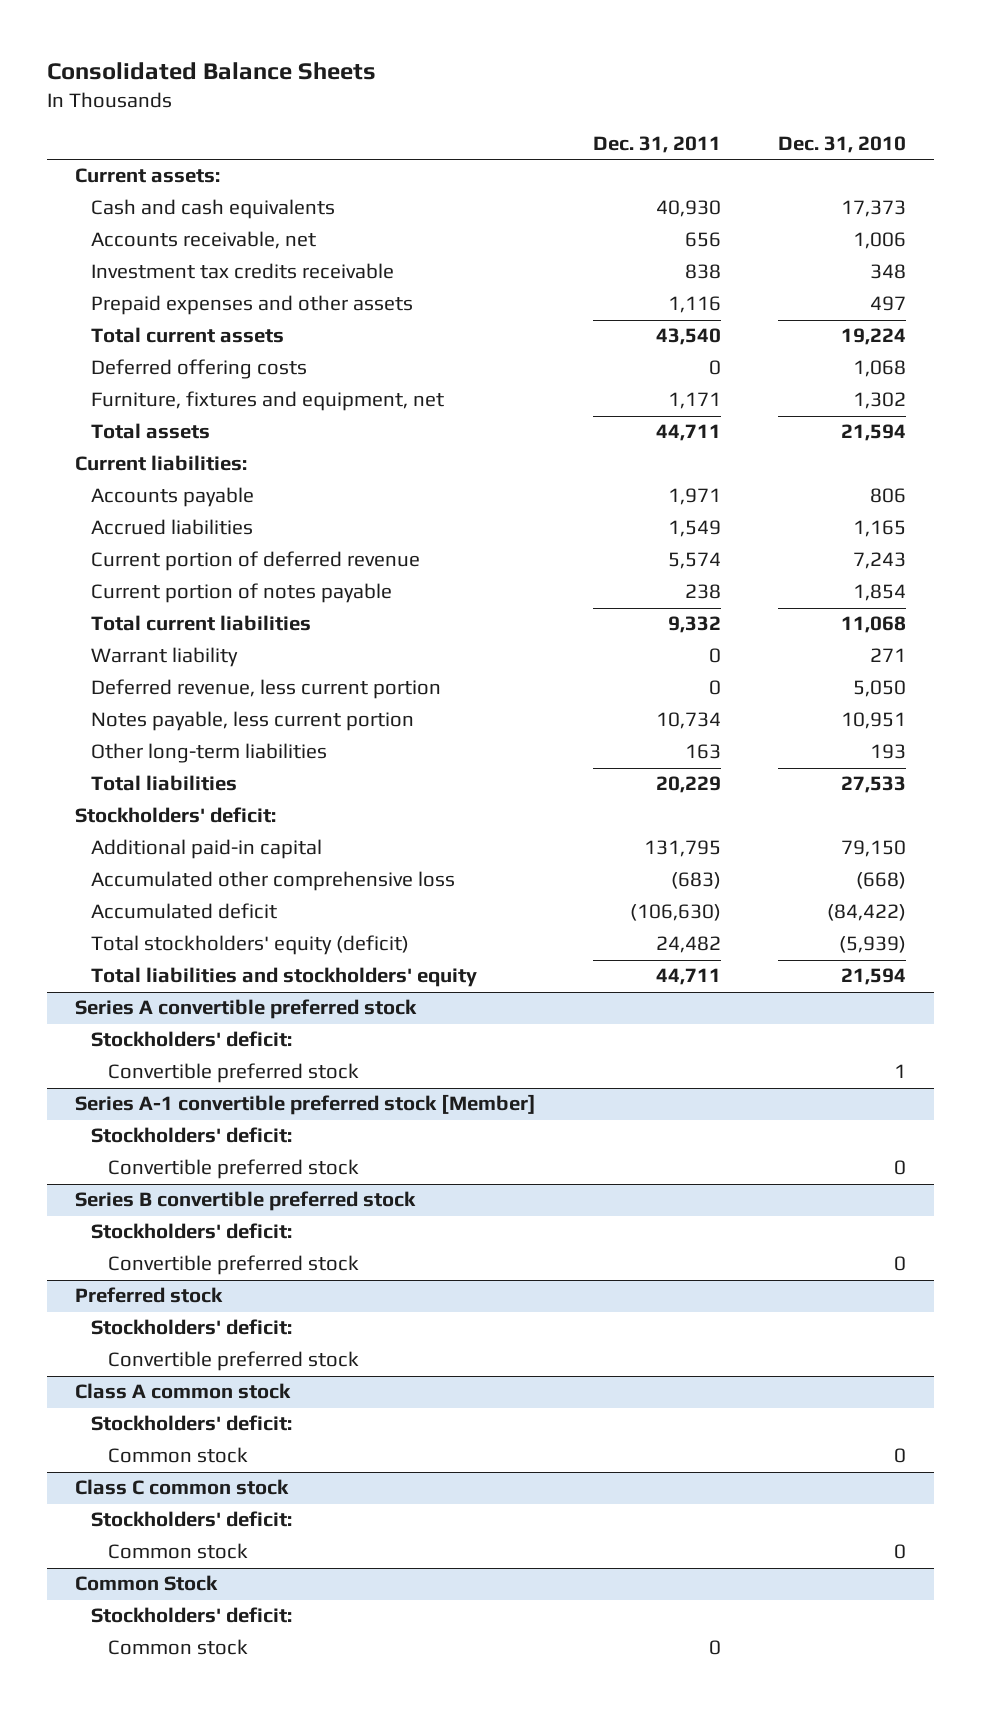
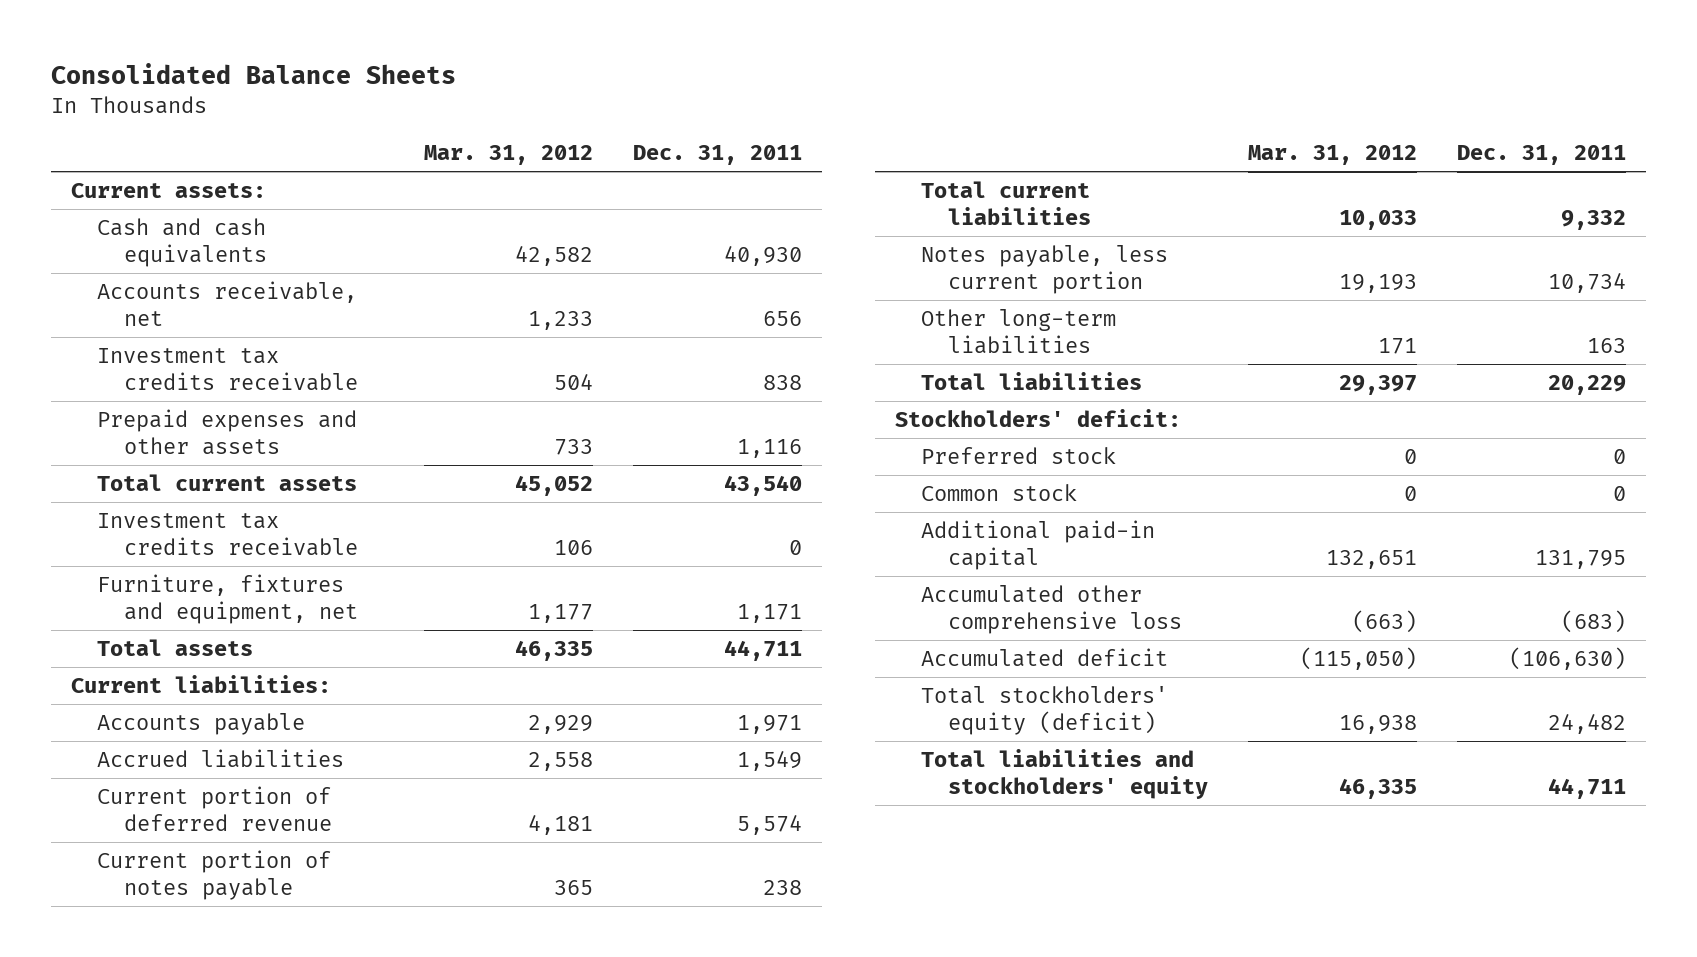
[777,136,906,154] Dec. 31, 2010 -> none
none -> [423,145,593,166] Mar. 31, 2012
[91,359,308,380] Deferred offering costs -> none
none -> [97,512,358,556] Investment tax credits receivable
[91,647,239,668] Warrant liability -> none
[91,679,442,700] Deferred revenue, less current portion -> none
none -> [921,446,1117,464] Preferred stock
none -> [921,483,1078,501] Common stock
[75,999,418,1020] Series A convertible preferred stock -> none
[91,1031,293,1048] Stockholders' deficit: -> none
[107,1063,359,1084] Convertible preferred stock -> none
[75,1094,537,1116] Series A-1 convertible preferred stock [Member] -> none
[91,1127,293,1144] Stockholders' deficit: -> none
[107,1159,359,1180] Convertible preferred stock -> none
[75,1191,417,1212] Series B convertible preferred stock -> none
[91,1223,293,1240] Stockholders' deficit: -> none
[107,1255,359,1276] Convertible preferred stock -> none
[75,1287,224,1304] Preferred stock -> none
[91,1319,293,1336] Stockholders' deficit: -> none
[107,1351,359,1372] Convertible preferred stock -> none
[75,1383,292,1400] Class A common stock -> none
[91,1415,293,1432] Stockholders' deficit: -> none
[107,1447,248,1464] Common stock -> none
[75,1479,290,1496] Class C common stock -> none
[91,1511,293,1528] Stockholders' deficit: -> none
[107,1543,248,1560] Common stock -> none
[75,1575,219,1592] Common Stock -> none
[91,1607,293,1624] Stockholders' deficit: -> none
[107,1639,248,1656] Common stock -> none

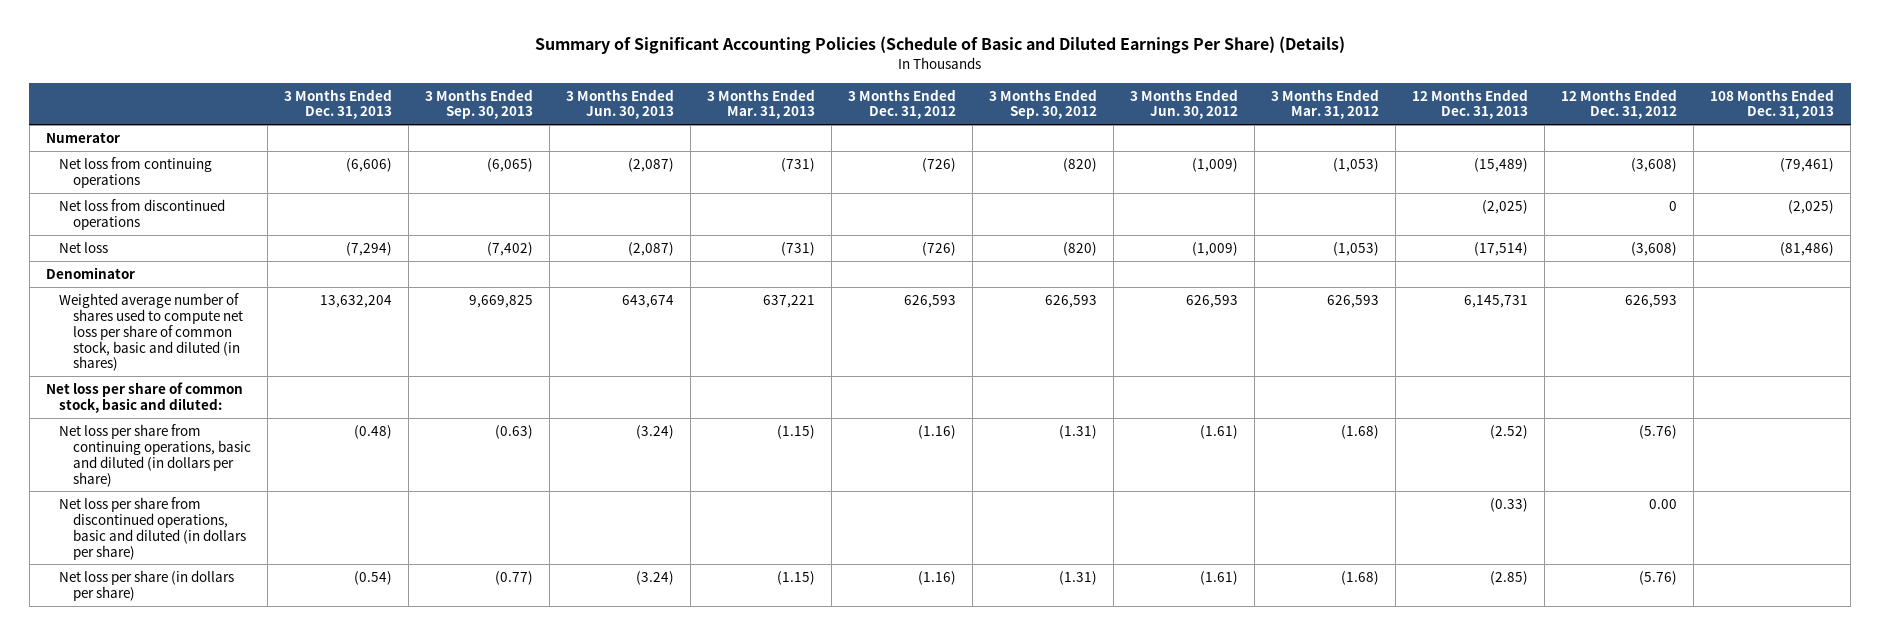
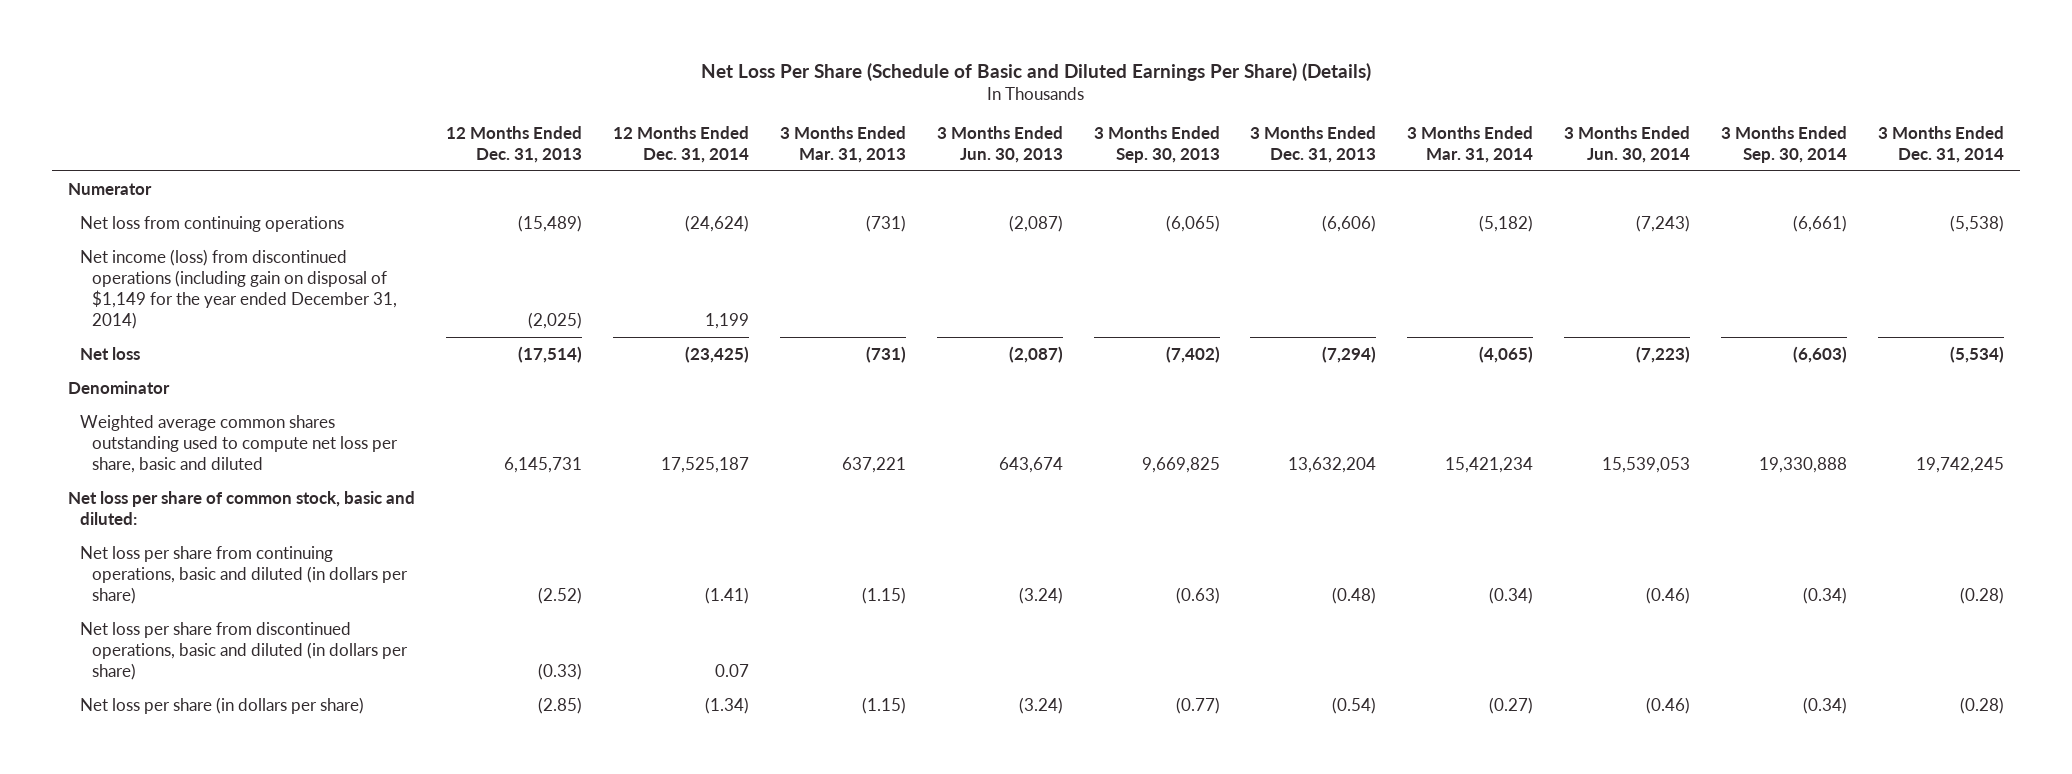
[534,36,1345,55] Summary of Significant Accounting Policies (Schedule of Basic and Diluted Earnings Per Share) (Details) -> [701,62,1372,81] Net Loss Per Share (Schedule of Basic and Diluted Earnings Per Share) (Details)
[847,88,956,120] 3 Months Ended Dec. 31, 2012 -> none
[988,88,1097,120] 3 Months Ended Sep. 30, 2012 -> none
[1129,88,1238,120] 3 Months Ended Jun. 30, 2012 -> none
[1270,88,1379,120] 3 Months Ended Mar. 31, 2012 -> none
[1561,88,1678,120] 12 Months Ended Dec. 31, 2012 -> none
[1710,88,1835,120] 108 Months Ended Dec. 31, 2013 -> none
none -> [612,125,749,163] 12 Months Ended Dec. 31, 2014
none -> [1407,125,1534,163] 3 Months Ended Mar. 31, 2014
none -> [1564,125,1691,163] 3 Months Ended Jun. 30, 2014
none -> [1721,125,1848,163] 3 Months Ended Sep. 30, 2014
none -> [1878,125,2005,163] 3 Months Ended Dec. 31, 2014
[59,198,226,230] Net loss from discontinued operations -> [79,248,398,329] Net income (loss) from discontinued operations (including gain on disposal of $1,149 for the year ended December 31, 2014)
[59,292,243,372] Weighted average number of shares used to compute net loss per share of common stock, basic and diluted (in shares) -> [79,414,399,473] Weighted average common shares outstanding used to compute net loss per share, basic and diluted

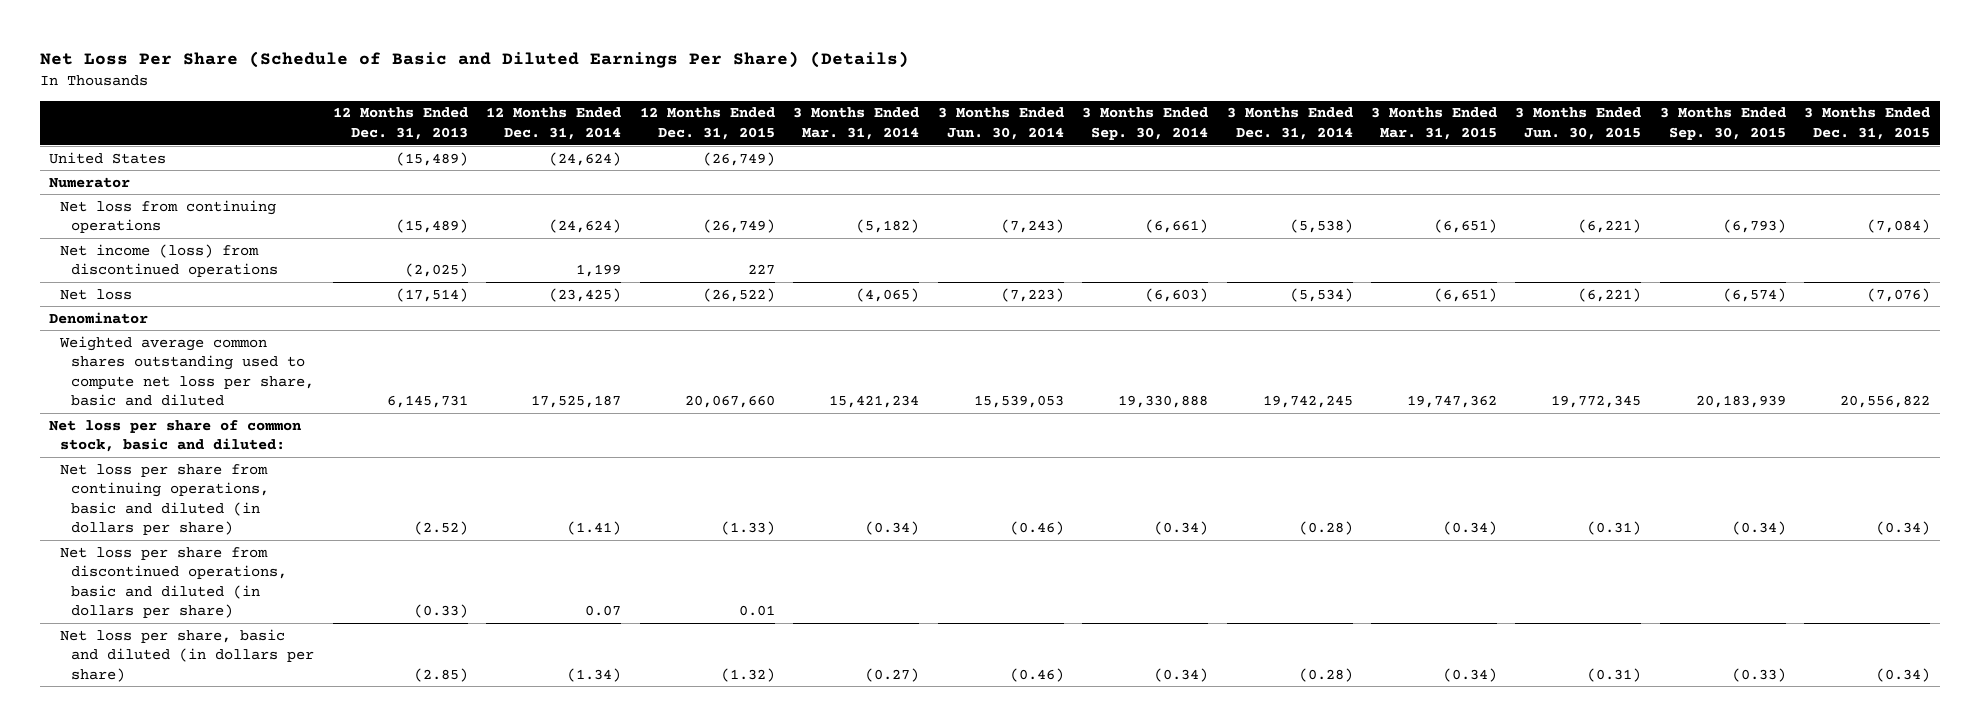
[779,125,906,163] 3 Months Ended Mar. 31, 2013 -> none
[936,125,1063,163] 3 Months Ended Jun. 30, 2013 -> none
[1093,125,1220,163] 3 Months Ended Sep. 30, 2013 -> none
[1250,125,1377,163] 3 Months Ended Dec. 31, 2013 -> none
none -> [639,107,775,140] 12 Months Ended Dec. 31, 2015
none -> [1371,107,1498,140] 3 Months Ended Mar. 31, 2015
none -> [1515,107,1642,140] 3 Months Ended Jun. 30, 2015
none -> [1659,107,1786,140] 3 Months Ended Sep. 30, 2015
none -> [1804,107,1931,140] 3 Months Ended Dec. 31, 2015
none -> [49,151,167,164] United States
[79,248,398,329] Net income (loss) from discontinued operations (including gain on disposal of $1,149 for the year ended December 31, 2014) -> [60,243,279,278] Net income (loss) from discontinued operations
[79,696,364,714] Net loss per share (in dollars per share) -> [60,628,315,682] Net loss per share, basic and diluted (in dollars per share)

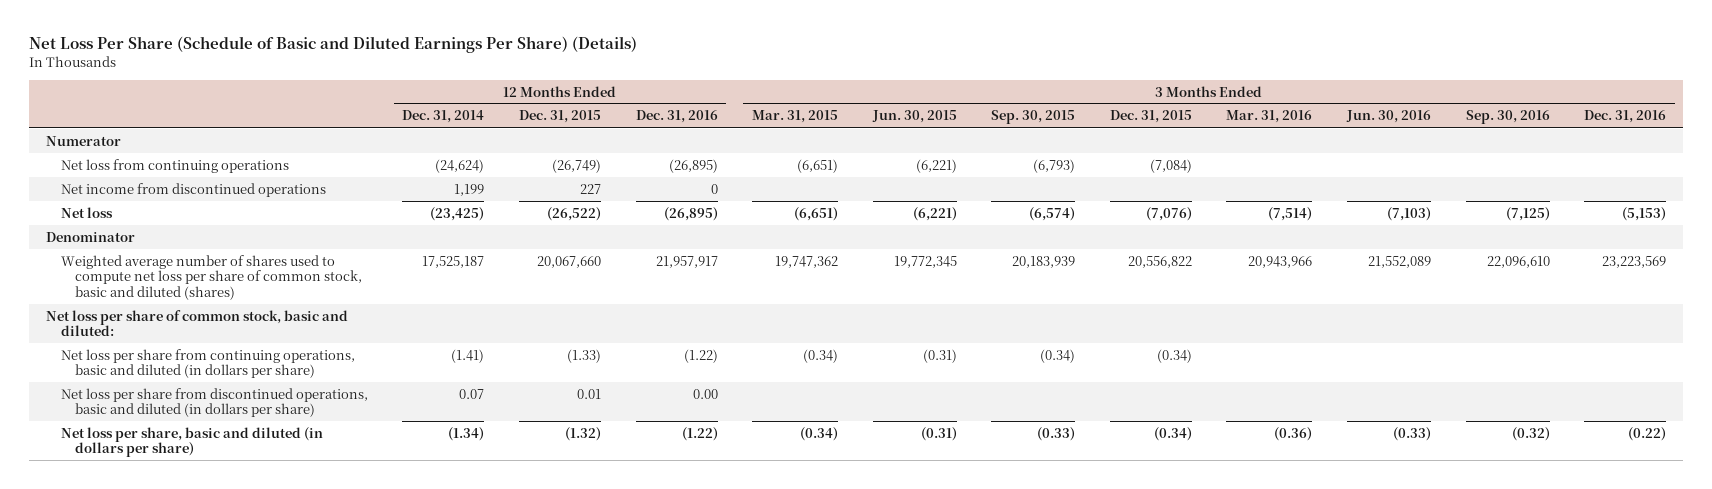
[332,107,468,140] 12 Months Ended Dec. 31, 2013 -> none
[793,107,920,140] 3 Months Ended Mar. 31, 2014 -> none
[937,107,1064,140] 3 Months Ended Jun. 30, 2014 -> none
[1082,107,1209,140] 3 Months Ended Sep. 30, 2014 -> none
[1226,107,1353,140] 3 Months Ended Dec. 31, 2014 -> none
none -> [635,110,718,124] Dec. 31, 2016
none -> [1226,110,1313,124] Mar. 31, 2016
none -> [1345,110,1431,124] Jun. 30, 2016
none -> [1465,110,1550,125] Sep. 30, 2016
none -> [1584,110,1667,124] Dec. 31, 2016
[49,151,167,164] United States -> none
[60,243,279,278] Net income (loss) from discontinued operations -> [60,182,326,197] Net income from discontinued operations
[59,335,315,407] Weighted average common shares outstanding used to compute net loss per share, basic and diluted -> [60,254,363,300] Weighted average number of shares used to compute net loss per share of common stock, basic and diluted (shares)

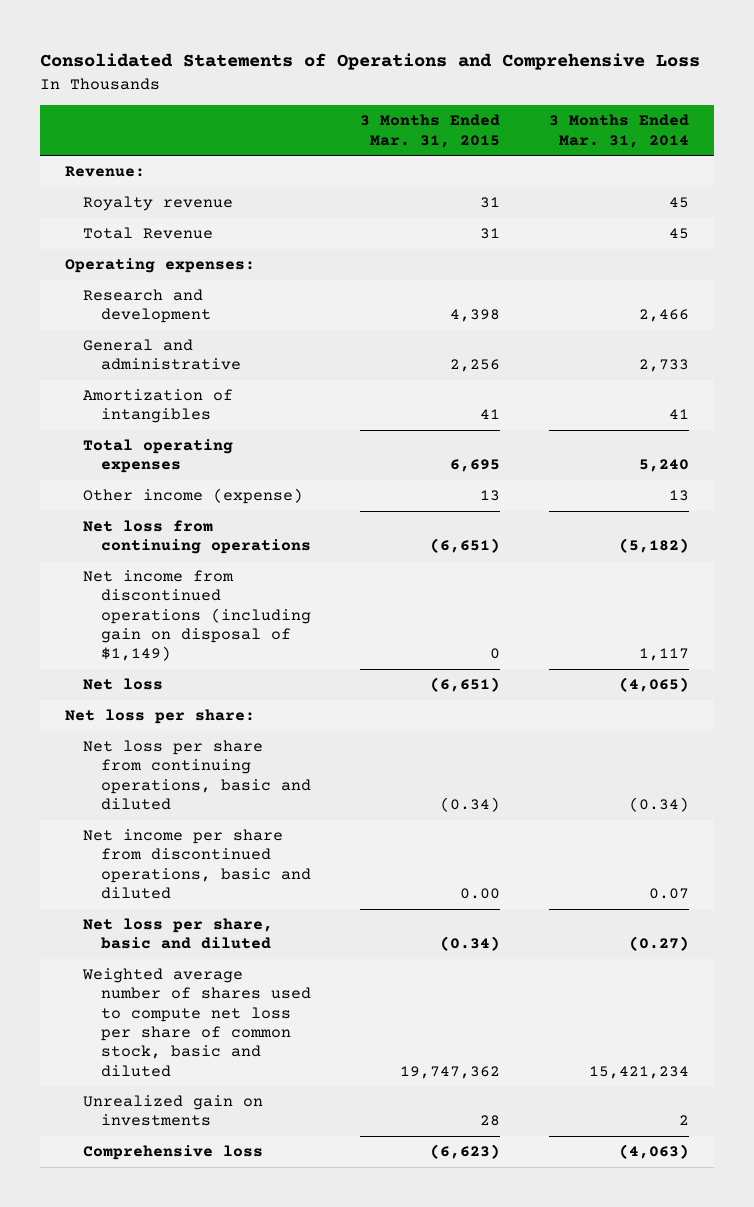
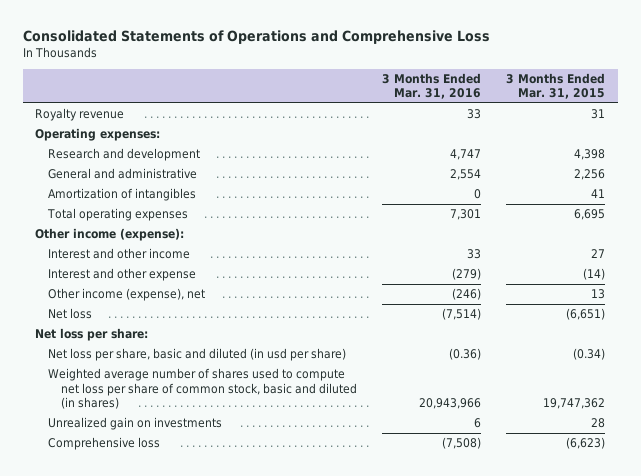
[549,114,690,148] 3 Months Ended Mar. 31, 2014 -> none
none -> [381,72,481,100] 3 Months Ended Mar. 31, 2016
[64,166,145,178] Revenue: -> none
[82,227,213,240] Total Revenue -> none
[82,520,312,555] Net loss from continuing operations -> none
[82,570,312,662] Net income from discontinued operations (including gain on disposal of $1,149) -> none
none -> [35,228,185,242] Other income (expense):
[82,488,303,505] Other income (expense) -> [48,248,191,260] Interest and other income
[480,490,501,502] 13 -> [591,249,606,259] 27
none -> [48,268,197,282] Interest and other expense
none -> [48,288,206,302] Other income (expense), net
[82,740,312,811] Net loss per share from continuing operations, basic and diluted -> none
[82,829,312,900] Net income per share from discontinued operations, basic and diluted -> none
[82,918,273,950] Net loss per share, basic and diluted -> [48,348,347,362] Net loss per share, basic and diluted (in usd per share)
[81,968,312,1077] Weighted average number of shares used to compute net loss per share of common stock, basic and diluted -> [48,368,357,410] Weighted average number of shares used to compute net loss per share of common stock, basic and diluted (in shares)

